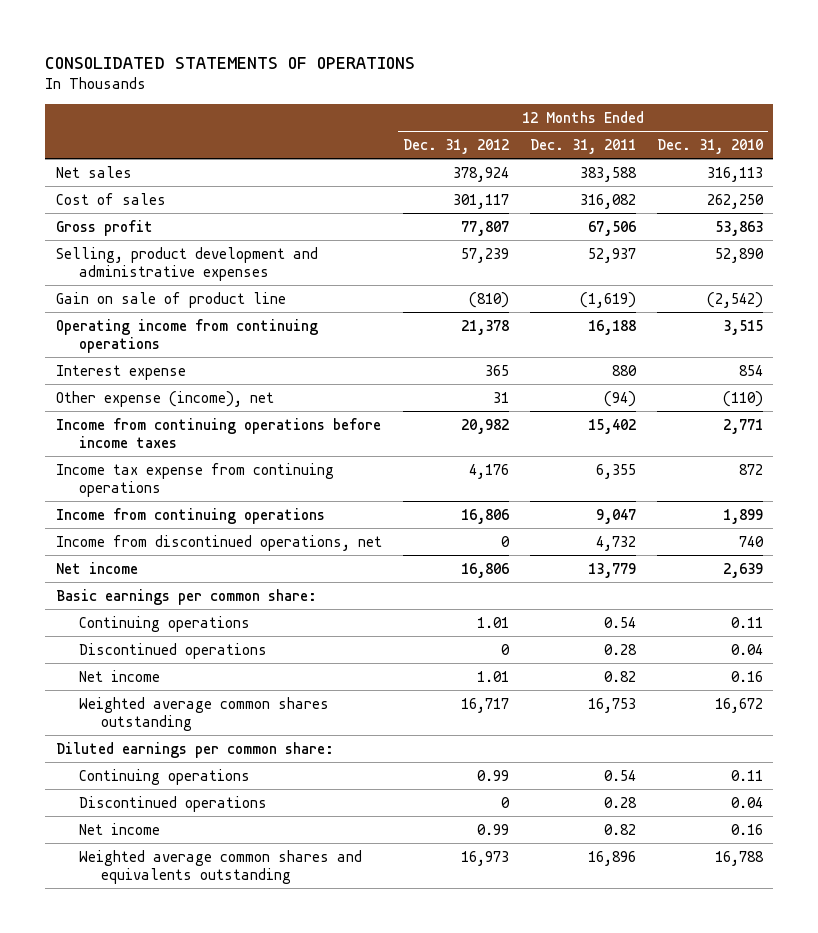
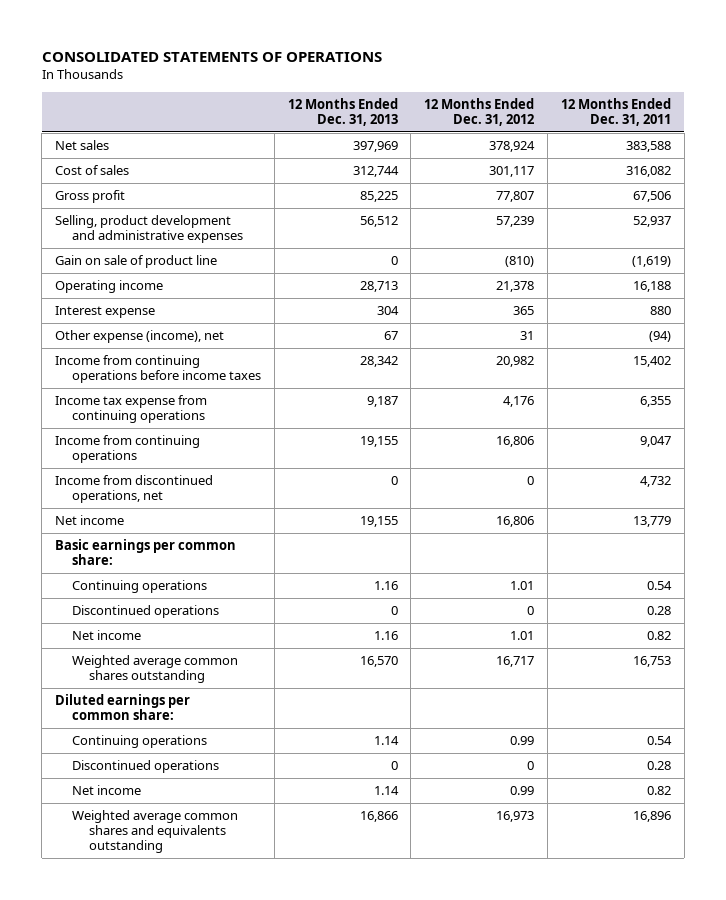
[656,139,763,155] Dec. 31, 2010 -> none
none -> [287,98,398,126] 12 Months Ended Dec. 31, 2013
[55,318,318,353] Operating income from continuing operations -> [54,280,163,294] Operating income

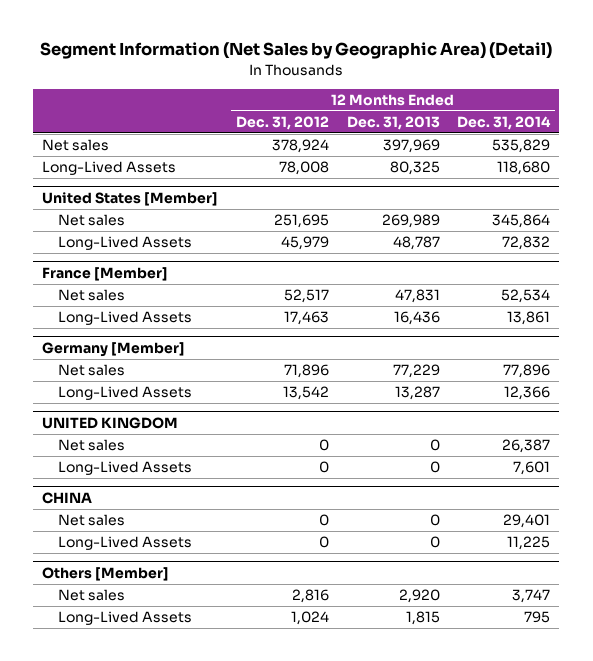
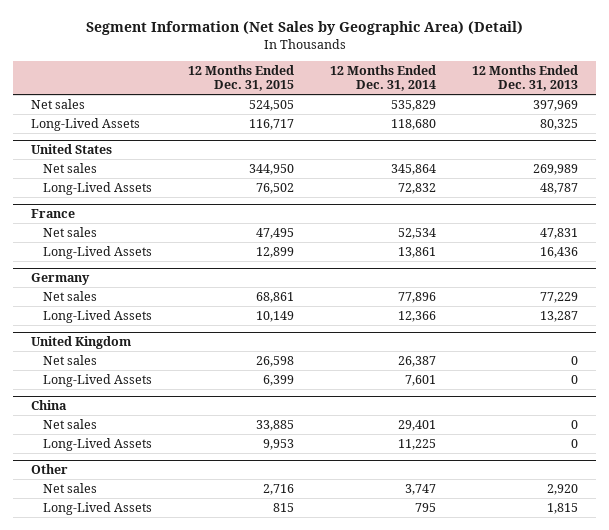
[235,116,329,131] Dec. 31, 2012 -> none
none -> [187,64,294,92] 12 Months Ended Dec. 31, 2015
[42,191,219,206] United States [Member] -> [31,143,113,154] United States
[42,266,169,281] France [Member] -> [31,208,76,218] France
[42,341,186,357] Germany [Member] -> [31,272,91,285] Germany
[42,416,179,429] UNITED KINGDOM -> [31,335,132,349] United Kingdom
[42,491,93,504] CHINA -> [31,399,68,410] China
[42,566,170,581] Others [Member] -> [31,463,69,474] Other

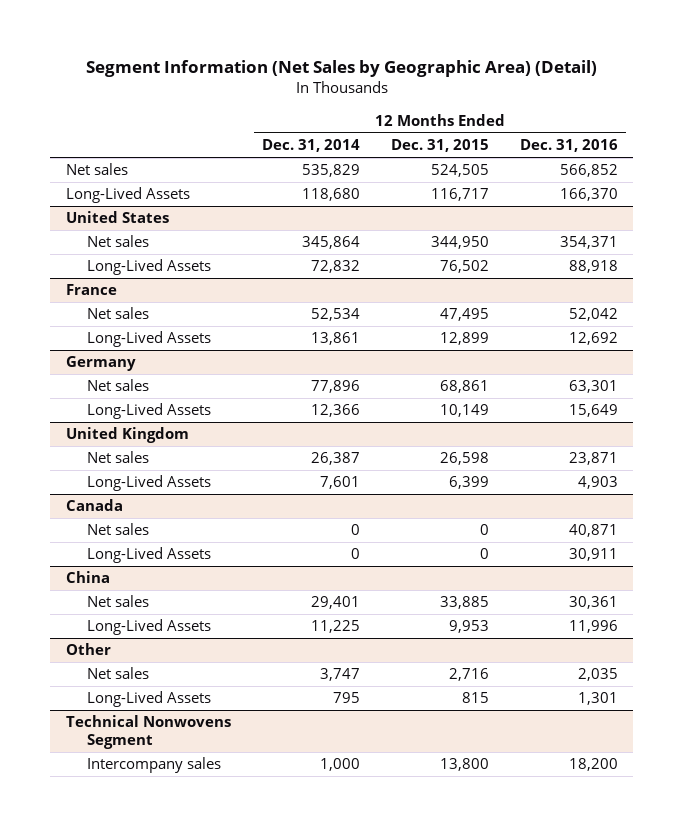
[472,64,579,92] 12 Months Ended Dec. 31, 2013 -> none
none -> [519,139,618,153] Dec. 31, 2016
none -> [65,499,123,512] Canada
none -> [87,523,150,536] Net sales
none -> [87,547,212,564] Long-Lived Assets
none -> [65,715,231,750] Technical Nonwovens Segment
none -> [87,757,222,774] Intercompany sales

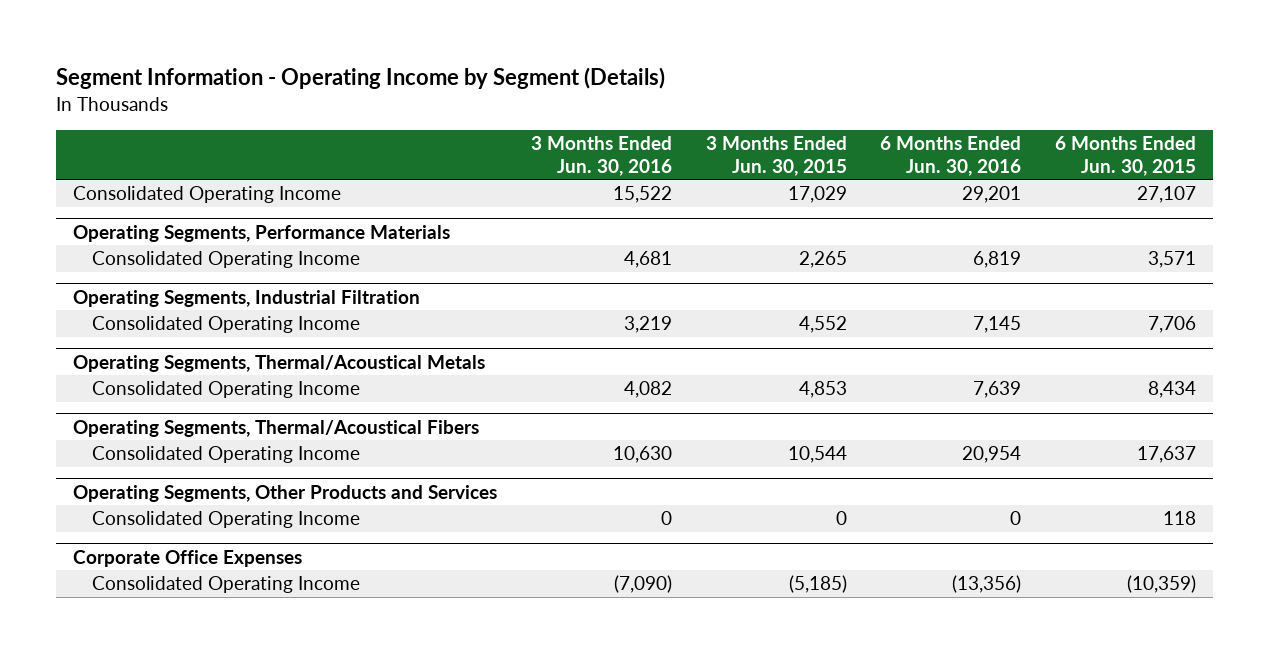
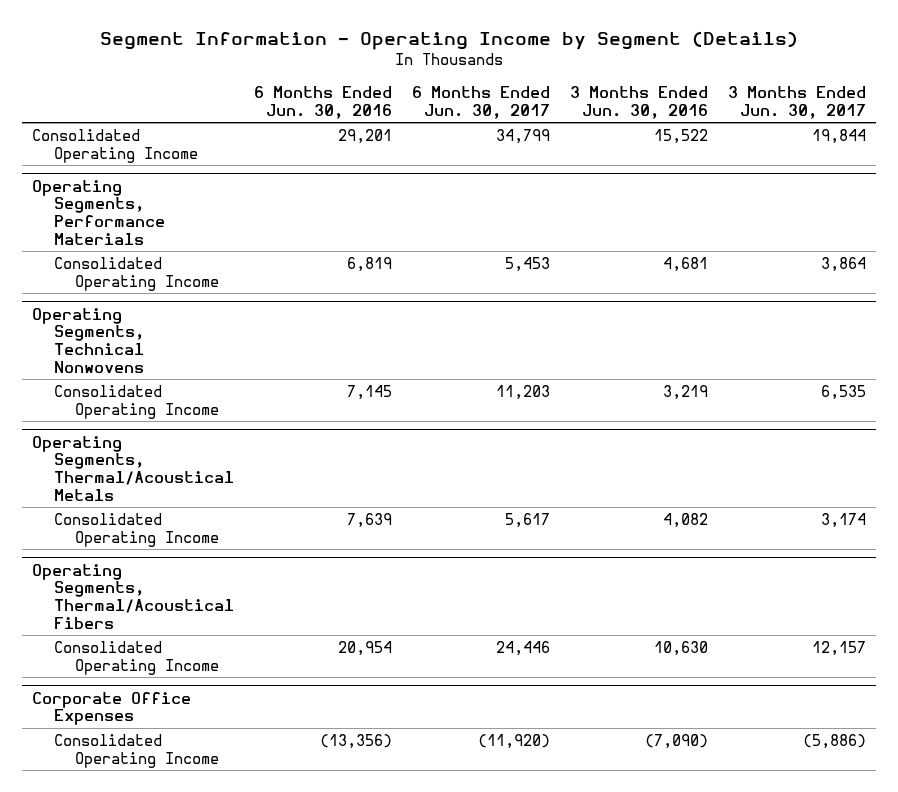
[705,136,847,176] 3 Months Ended Jun. 30, 2015 -> none
[1055,136,1197,176] 6 Months Ended Jun. 30, 2015 -> none
none -> [411,86,550,119] 6 Months Ended Jun. 30, 2017
none -> [728,86,867,119] 3 Months Ended Jun. 30, 2017
[72,289,420,307] Operating Segments, Industrial Filtration -> none
none -> [31,307,144,374] Operating Segments, Technical Nonwovens
[72,484,497,502] Operating Segments, Other Products and Services -> none
[92,511,361,529] Consolidated Operating Income -> none

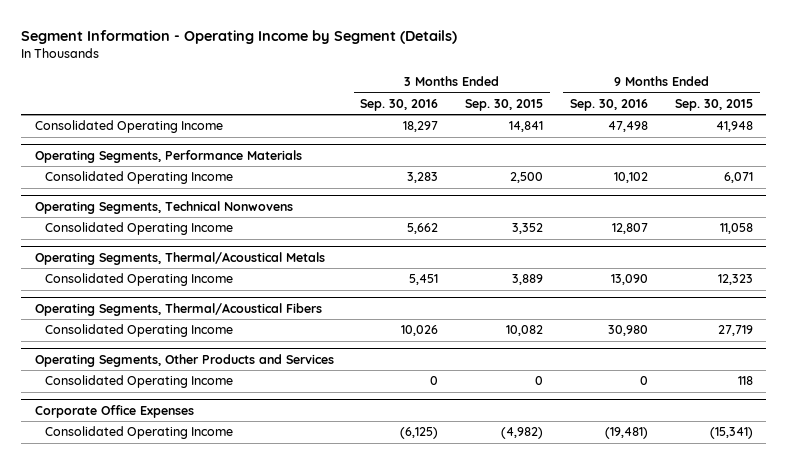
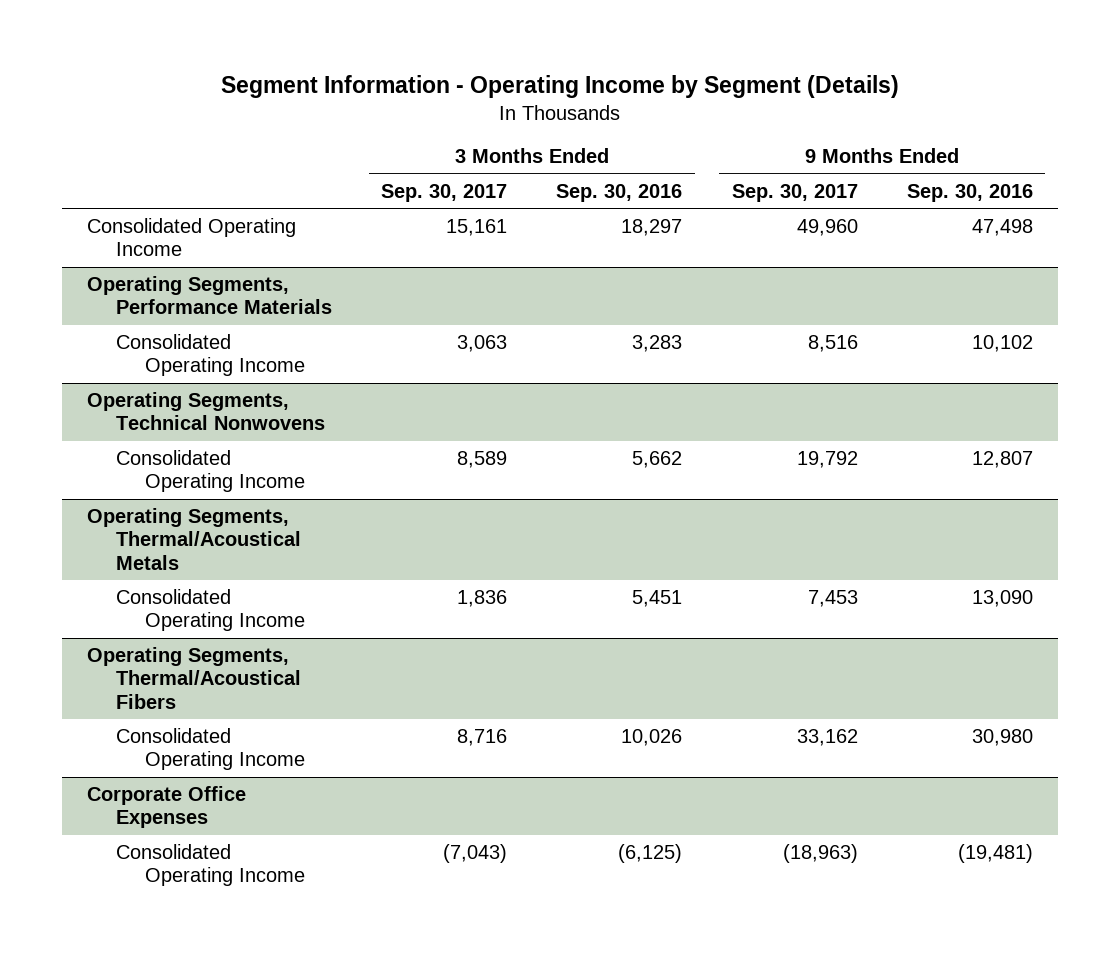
[465,98,544,111] Sep. 30, 2015 -> none
[675,98,754,111] Sep. 30, 2015 -> none
none -> [381,184,508,203] Sep. 30, 2017
none -> [731,184,858,203] Sep. 30, 2017
[34,353,334,367] Operating Segments, Other Products and Services -> none
[45,375,234,389] Consolidated Operating Income -> none

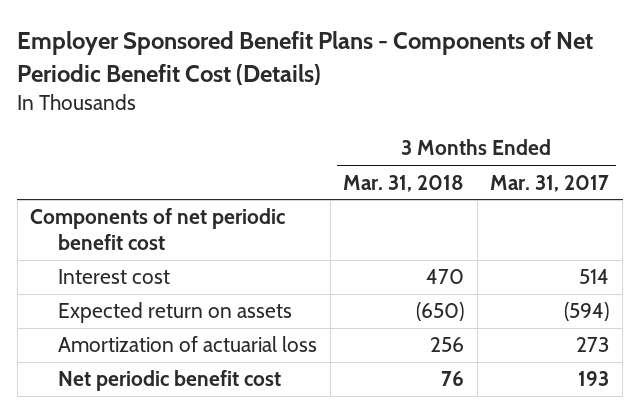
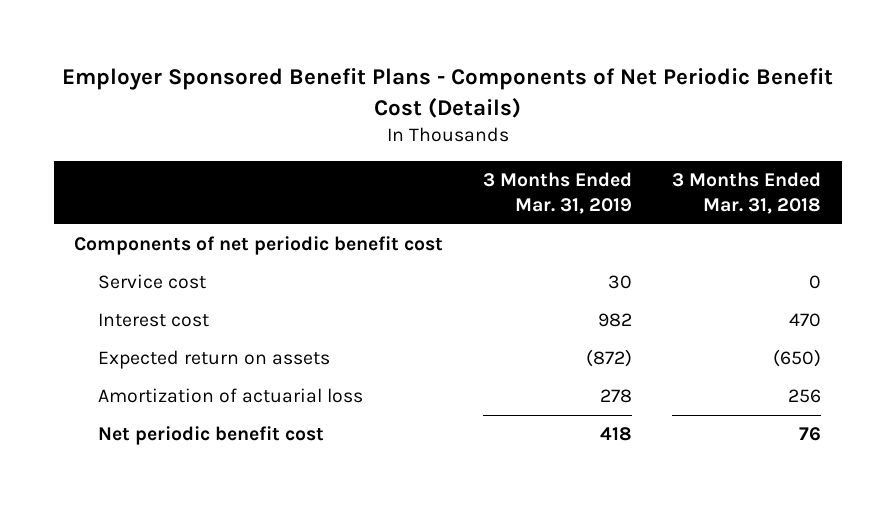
[490,174,610,192] Mar. 31, 2017 -> none
none -> [483,172,633,215] 3 Months Ended Mar. 31, 2019
none -> [97,274,206,290] Service cost

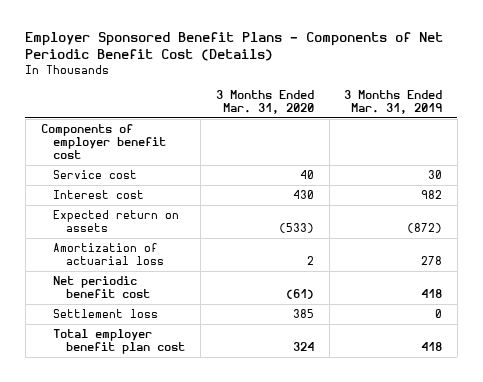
[672,172,822,215] 3 Months Ended Mar. 31, 2018 -> none
none -> [215,90,314,114] 3 Months Ended Mar. 31, 2020
[73,236,443,256] Components of net periodic benefit cost -> [40,124,167,159] Components of employer benefit cost
none -> [53,309,159,319] Settlement loss
none -> [53,329,186,355] Total employer benefit plan cost

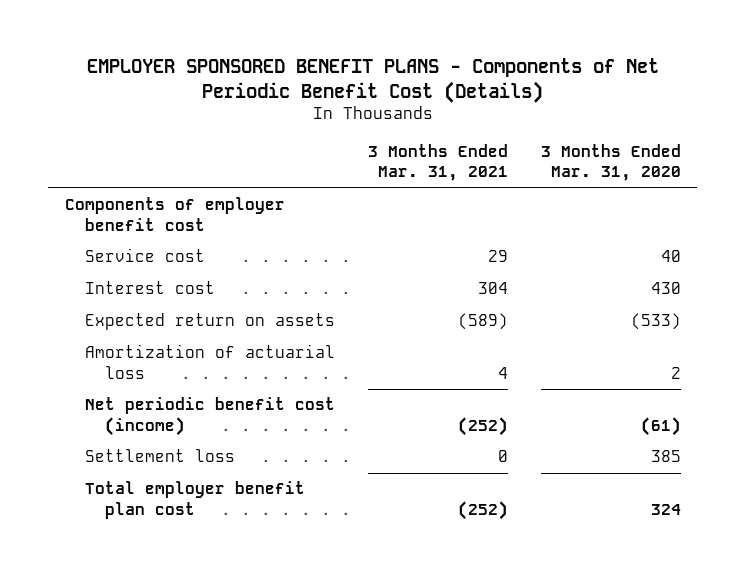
[25,32,444,62] Employer Sponsored Benefit Plans - Components of Net Periodic Benefit Cost (Details) -> [86,58,659,103] EMPLOYER SPONSORED BENEFIT PLANS - Components of Net Periodic Benefit Cost (Details)
[344,90,443,114] 3 Months Ended Mar. 31, 2019 -> none
none -> [367,143,508,182] 3 Months Ended Mar. 31, 2021
[53,276,151,299] Net periodic benefit cost -> [84,397,335,437] Net periodic benefit cost (income)

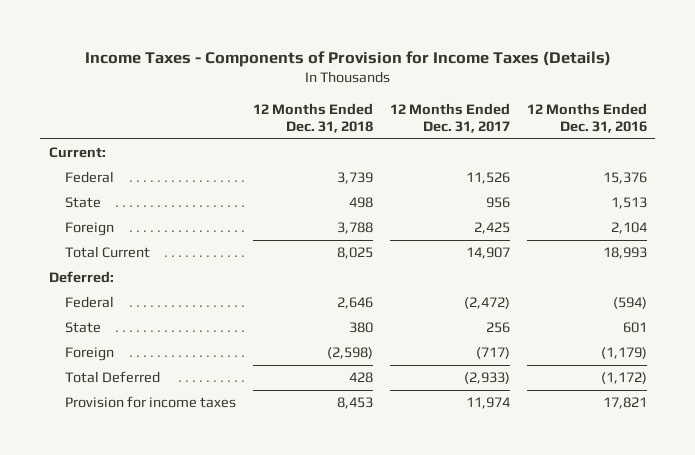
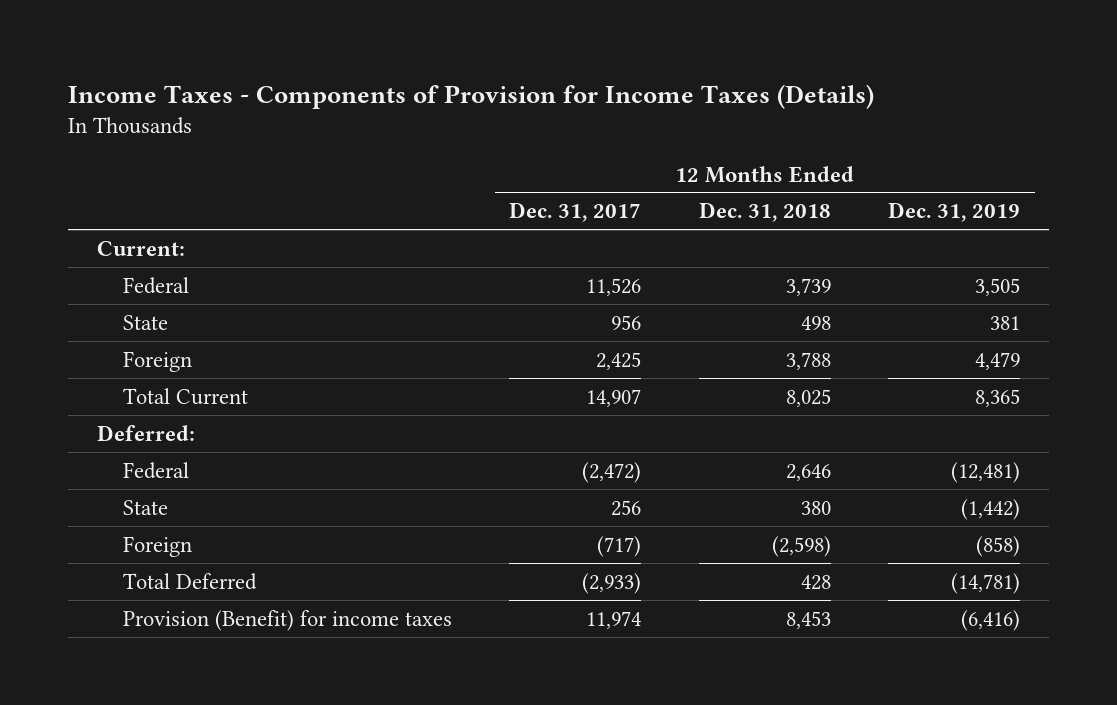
[526,103,647,133] 12 Months Ended Dec. 31, 2016 -> none
none -> [888,202,1021,223] Dec. 31, 2019
[65,396,237,409] Provision for income taxes -> [122,609,452,631] Provision (Benefit) for income taxes

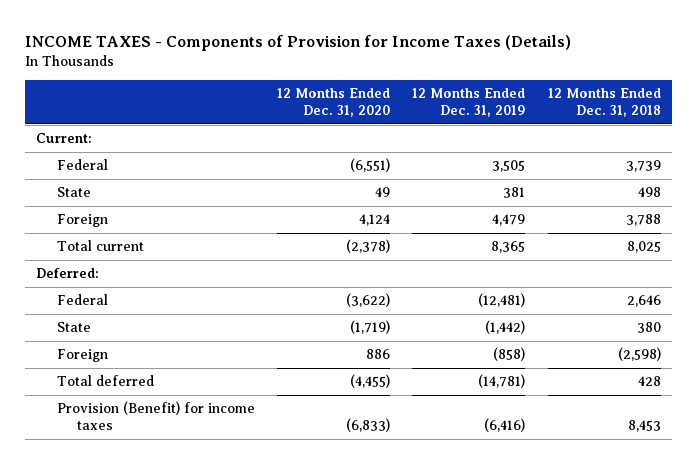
[68,84,875,110] Income Taxes - Components of Provision for Income Taxes (Details) -> [24,34,571,51] INCOME TAXES - Components of Provision for Income Taxes (Details)
[509,202,642,223] Dec. 31, 2017 -> none
none -> [277,88,391,118] 12 Months Ended Dec. 31, 2020
[122,387,248,405] Total Current -> [56,240,144,252] Total current
[122,572,257,590] Total Deferred -> [56,375,154,387] Total deferred

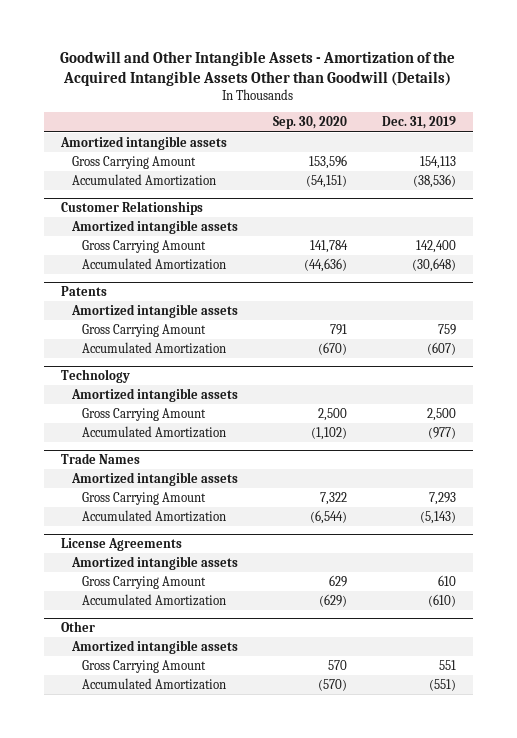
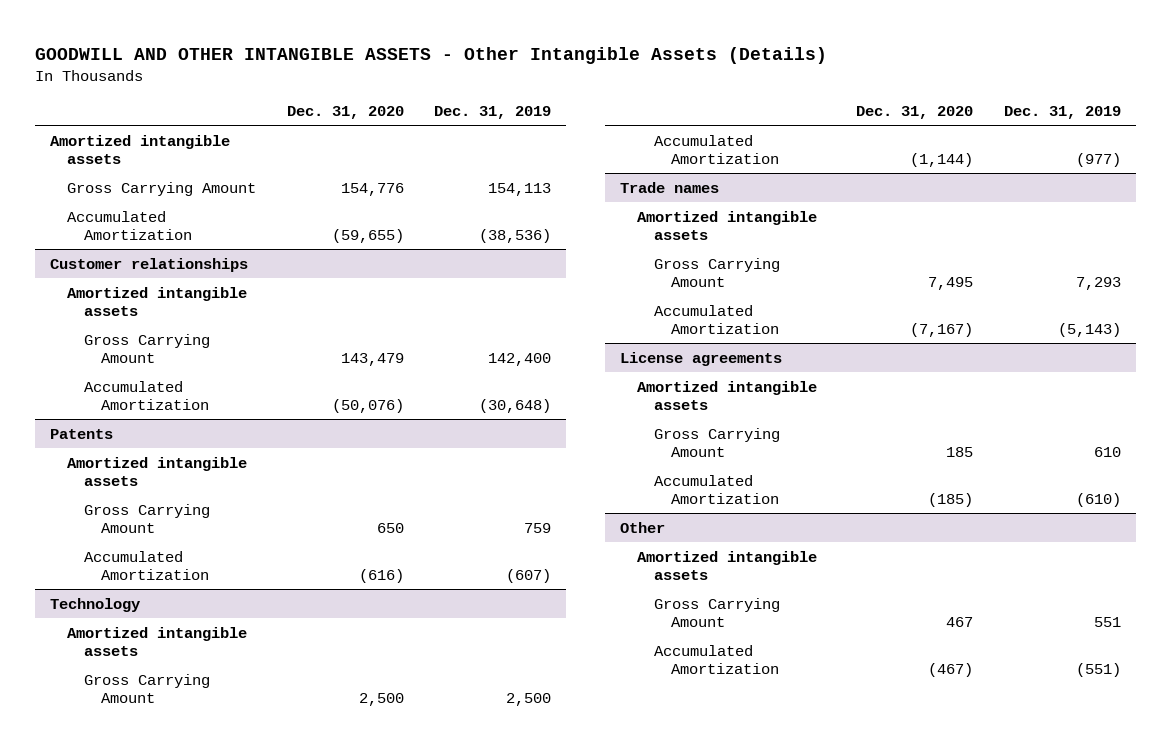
[60,51,456,86] Goodwill and Other Intangible Assets - Amortization of the Acquired Intangible Assets Other than Goodwill (Details) -> [35,46,828,64] GOODWILL AND OTHER INTANGIBLE ASSETS - Other Intangible Assets (Details)
[272,116,347,130] Sep. 30, 2020 -> none
none -> [286,106,404,120] Dec. 31, 2020
[61,201,204,216] Customer Relationships -> [50,257,249,272] Customer relationships
[61,453,141,465] Trade Names -> [620,181,720,193] Trade names
[61,538,183,552] License Agreements -> [620,351,783,366] License agreements

